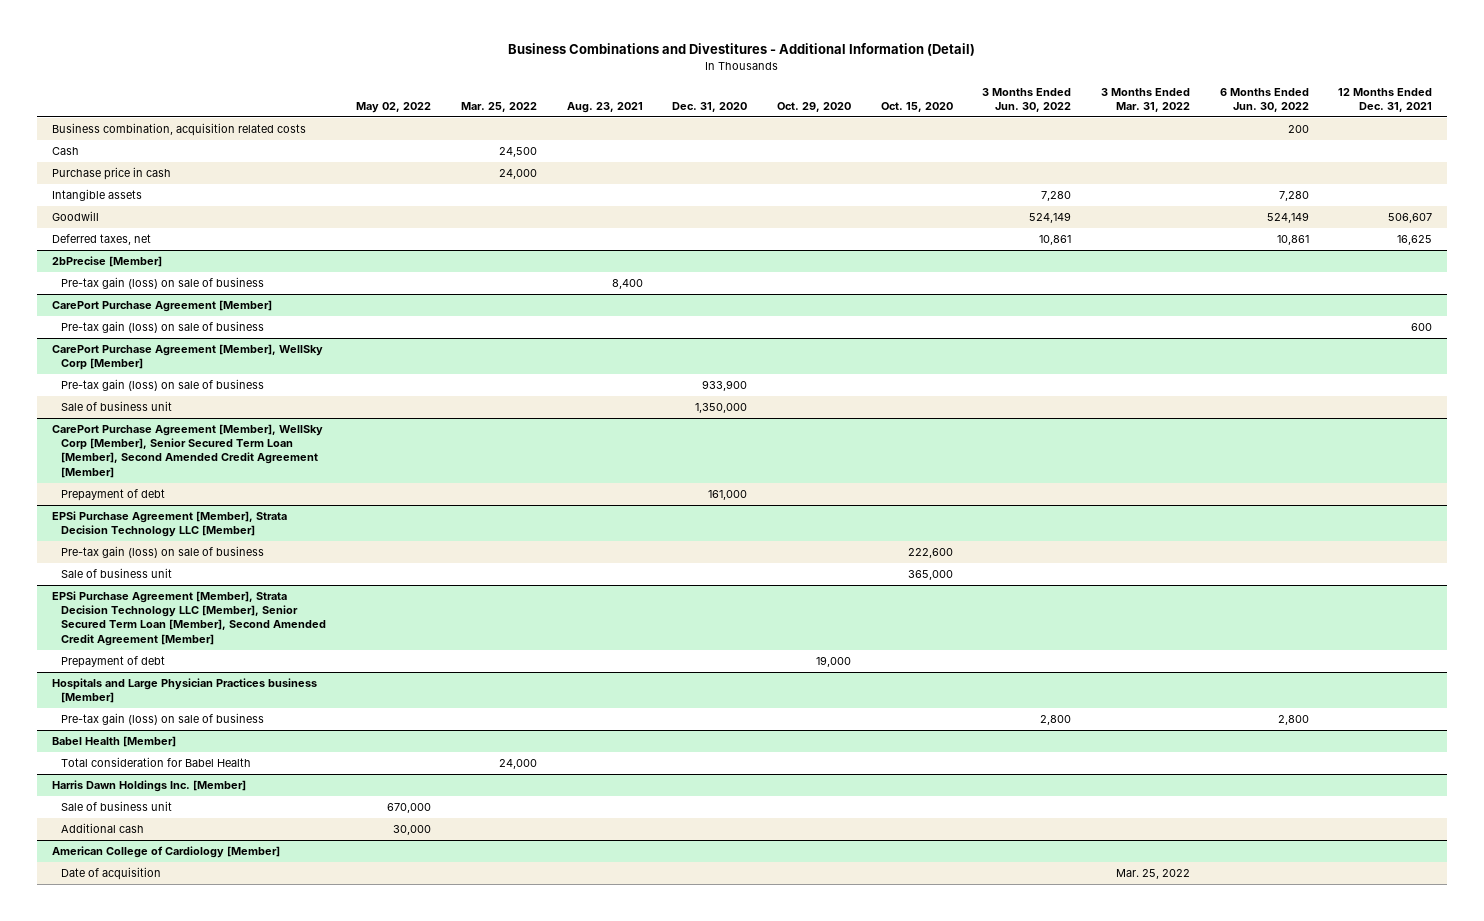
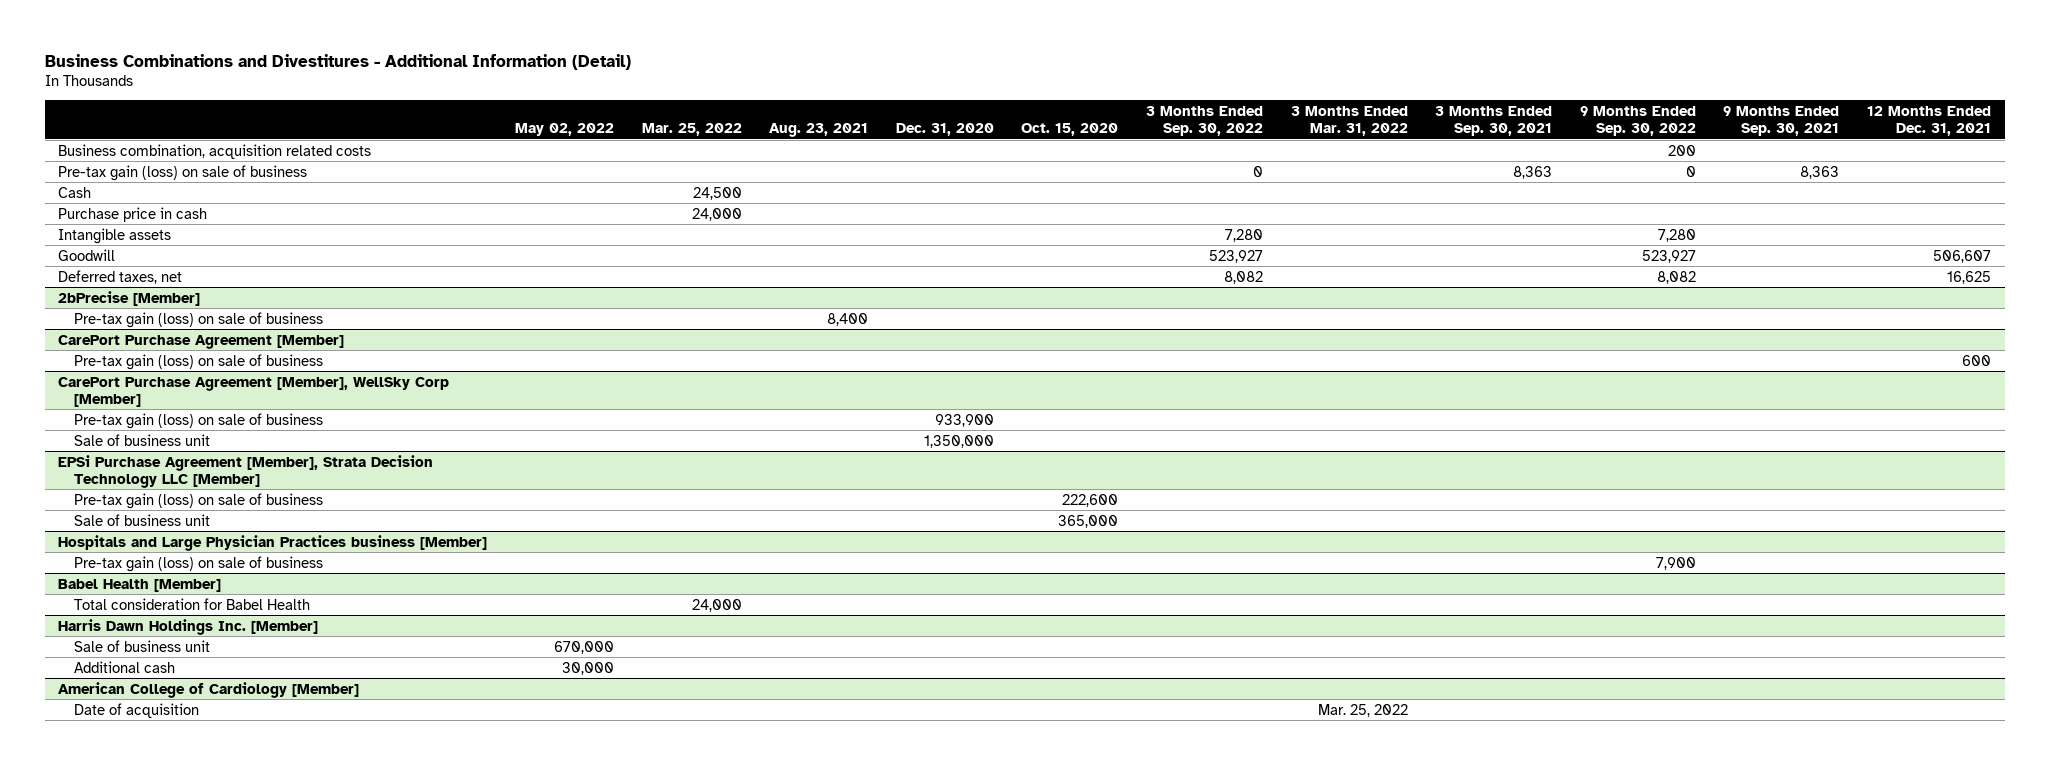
[776,101,851,112] Oct. 29, 2020 -> none
[982,87,1072,112] 3 Months Ended Jun. 30, 2022 -> none
[1219,87,1309,112] 6 Months Ended Jun. 30, 2022 -> none
none -> [1145,106,1263,136] 3 Months Ended Sep. 30, 2022
none -> [1435,106,1553,136] 3 Months Ended Sep. 30, 2021
none -> [1579,106,1696,136] 9 Months Ended Sep. 30, 2022
none -> [1723,106,1840,136] 9 Months Ended Sep. 30, 2021
none -> [58,164,308,181] Pre-tax gain (loss) on sale of business
[51,424,323,478] CarePort Purchase Agreement [Member], WellSky Corp [Member], Senior Secured Term Loan [Member], Second Amended Credit Agreement [Member] -> none
[61,489,166,502] Prepayment of debt -> none
[51,591,327,646] EPSi Purchase Agreement [Member], Strata Decision Technology LLC [Member], Senior Secured Term Loan [Member], Second Amended Credit Agreement [Member] -> none
[61,656,166,669] Prepayment of debt -> none

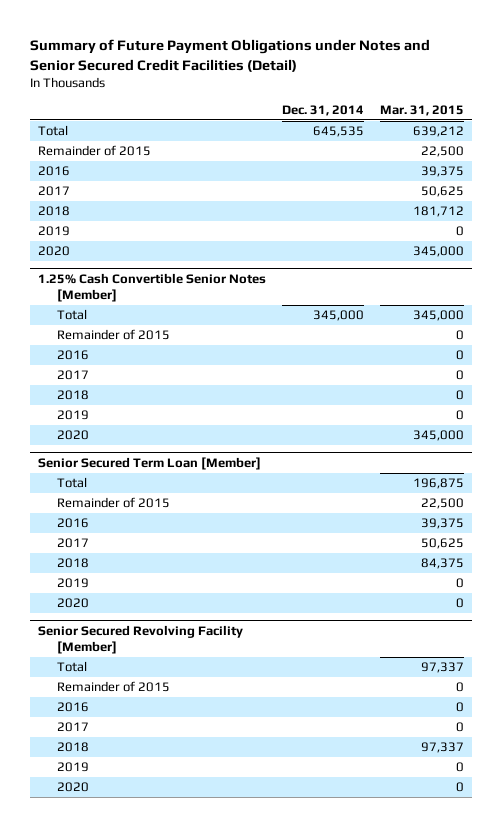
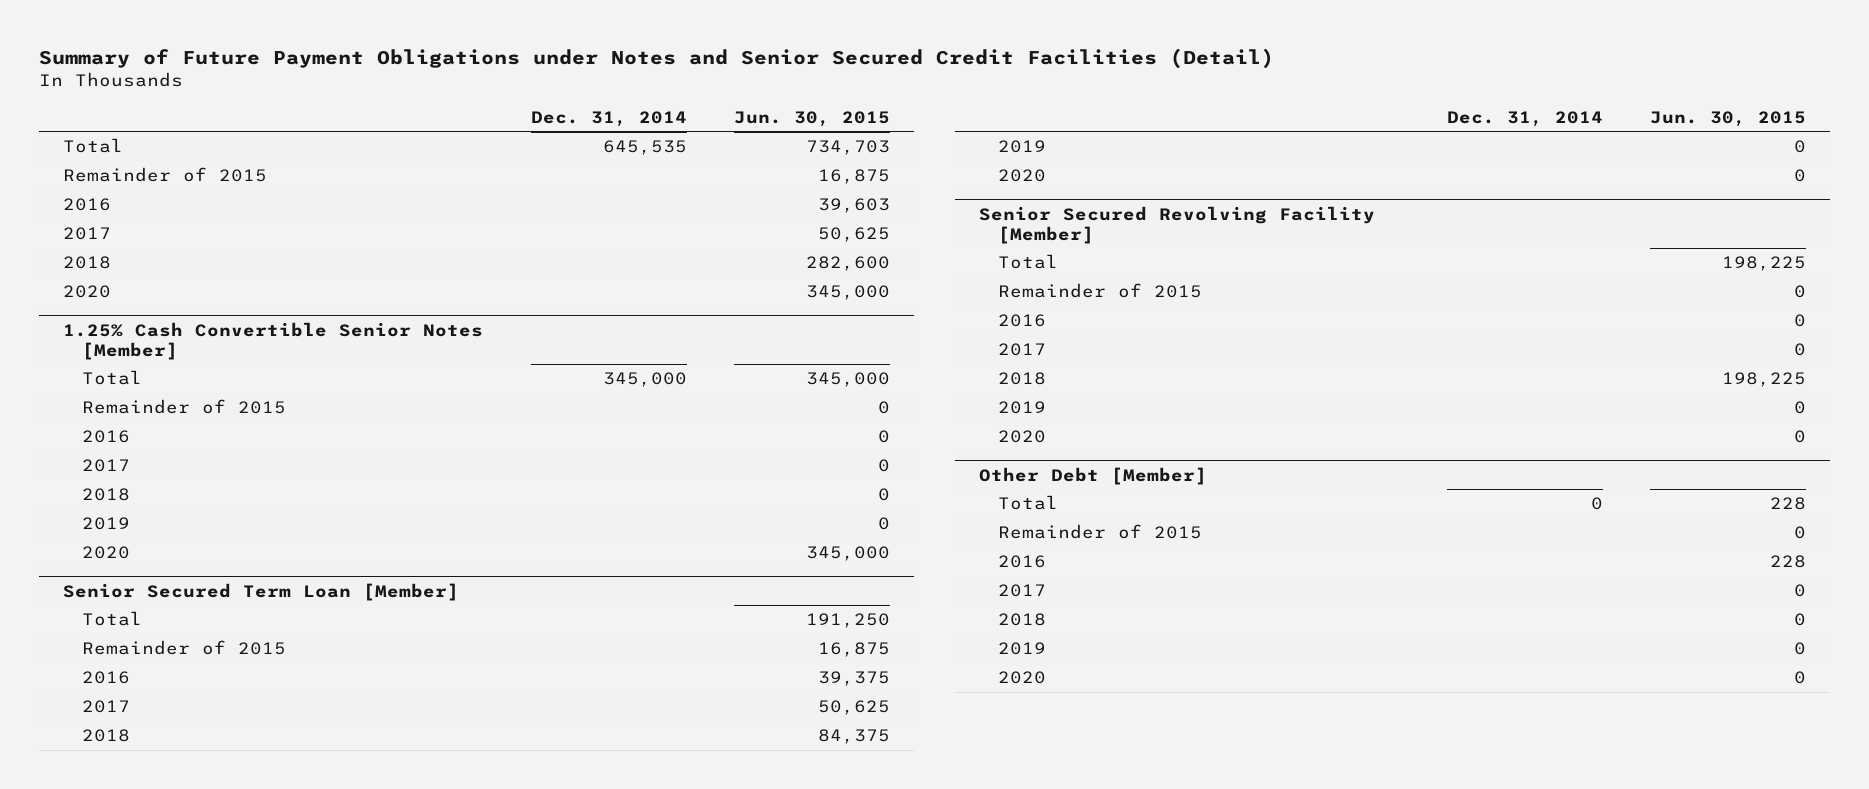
[380,105,465,117] Mar. 31, 2015 -> none
none -> [734,110,891,127] Jun. 30, 2015
[38,226,71,237] 2019 -> none
none -> [978,466,1207,485] Other Debt [Member]
none -> [998,494,1059,510] Total
none -> [998,523,1203,539] Remainder of 2015
none -> [998,554,1047,568] 2016
none -> [998,583,1047,597] 2017
none -> [998,612,1047,626] 2018
none -> [998,641,1047,655] 2019
none -> [998,670,1047,684] 2020

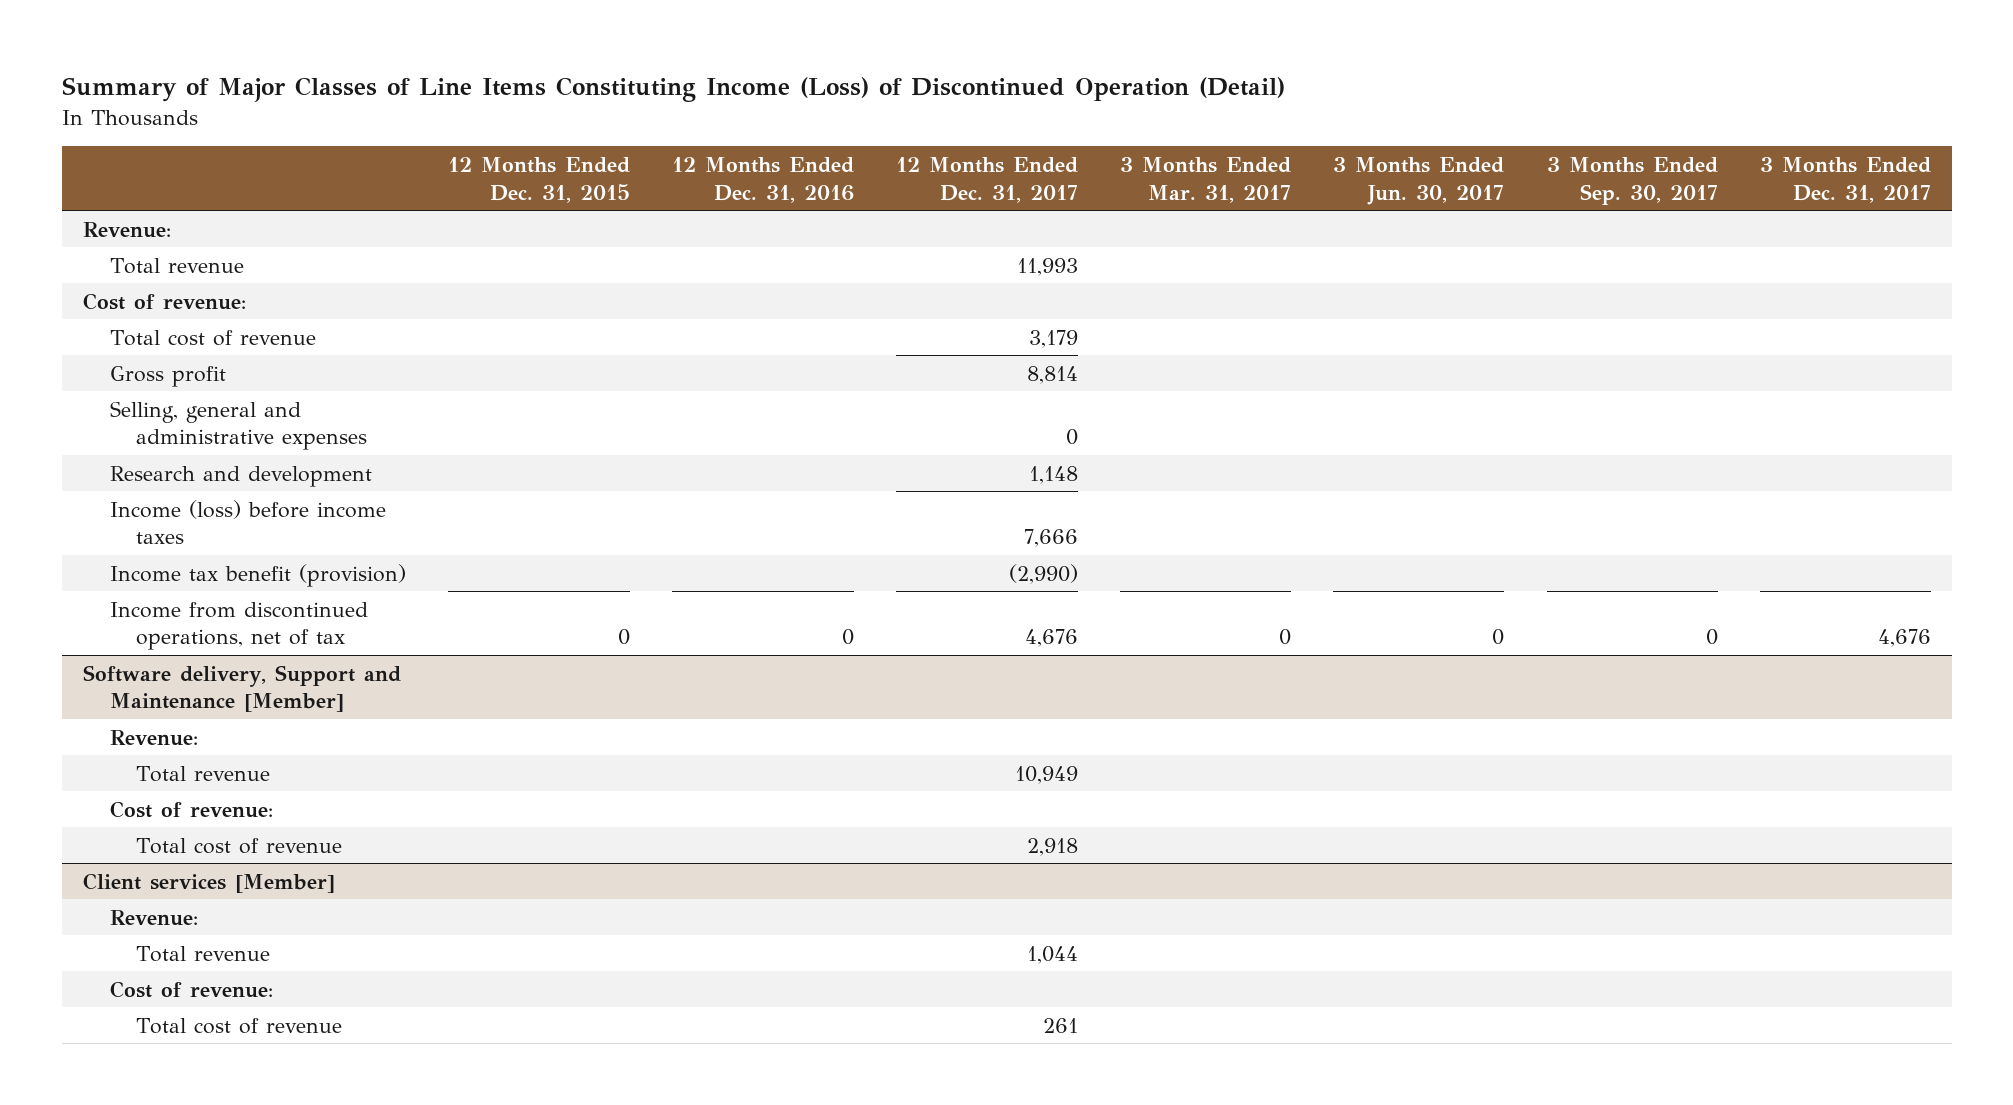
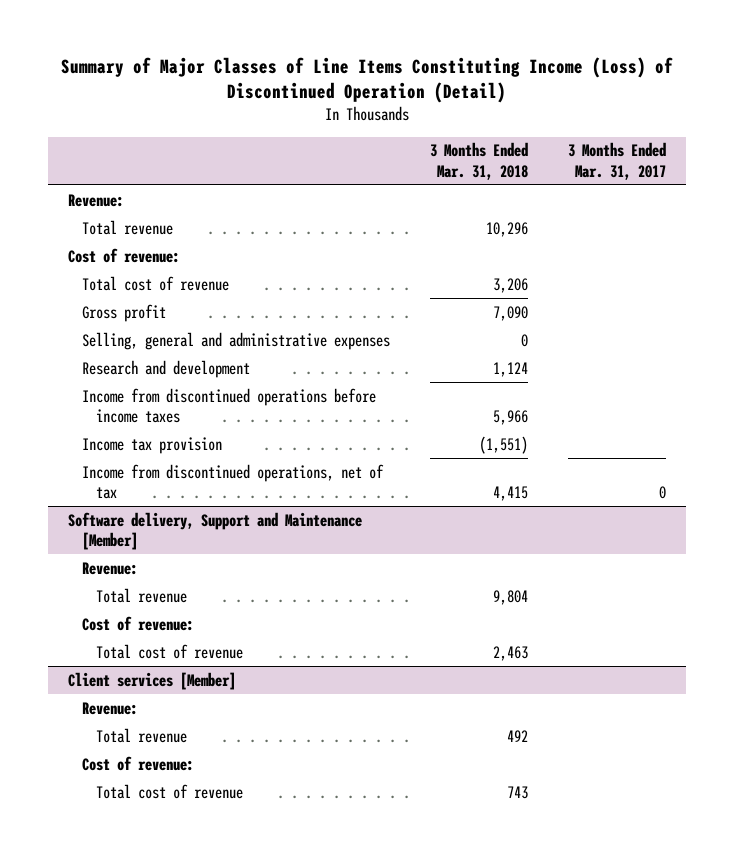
[447,157,630,203] 12 Months Ended Dec. 31, 2015 -> none
[671,157,854,203] 12 Months Ended Dec. 31, 2016 -> none
[896,157,1079,203] 12 Months Ended Dec. 31, 2017 -> none
[1333,157,1505,205] 3 Months Ended Jun. 30, 2017 -> none
[1546,157,1718,205] 3 Months Ended Sep. 30, 2017 -> none
[1759,157,1931,203] 3 Months Ended Dec. 31, 2017 -> none
none -> [430,142,529,180] 3 Months Ended Mar. 31, 2018
[109,499,386,545] Income (loss) before income taxes -> [81,387,376,424] Income from discontinued operations before income taxes
[109,563,406,587] Income tax benefit (provision) -> [81,436,222,454] Income tax provision

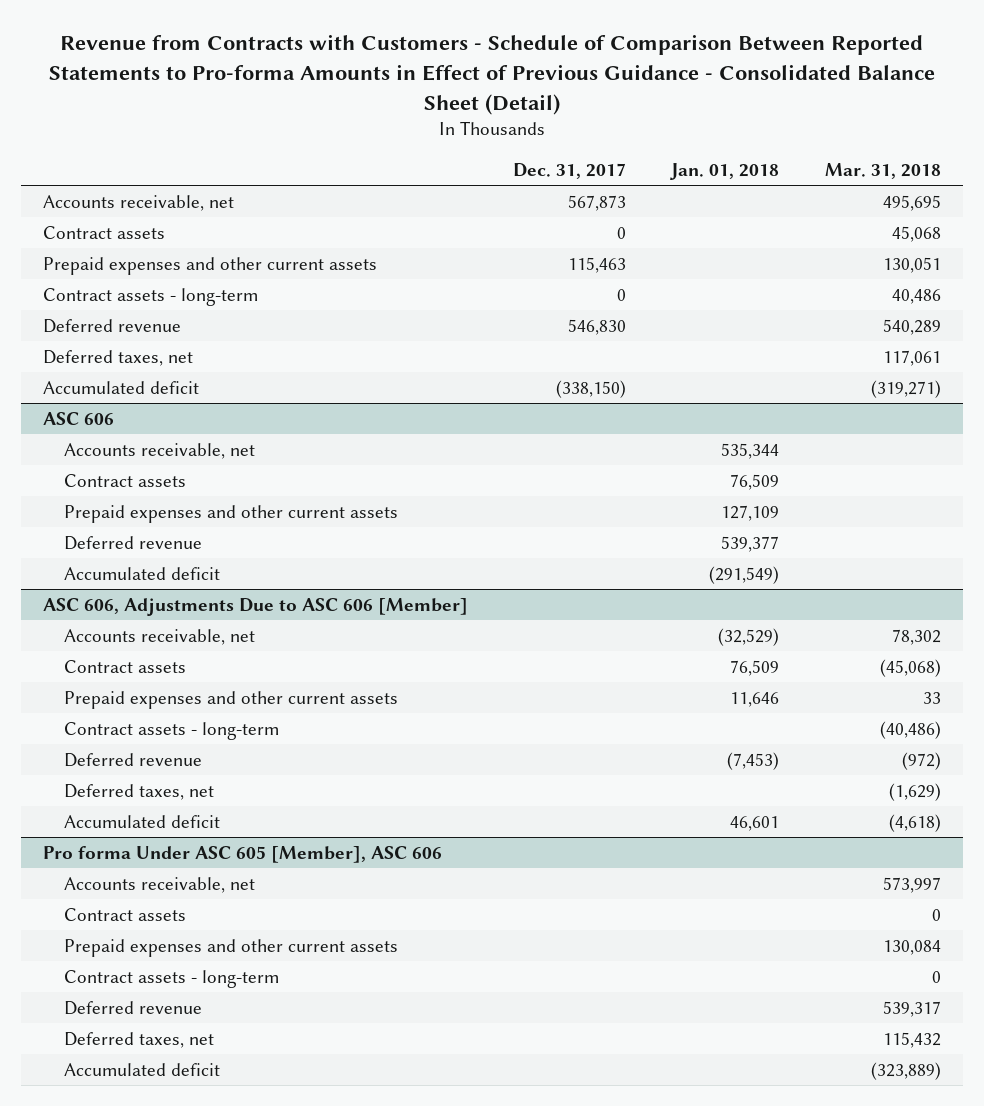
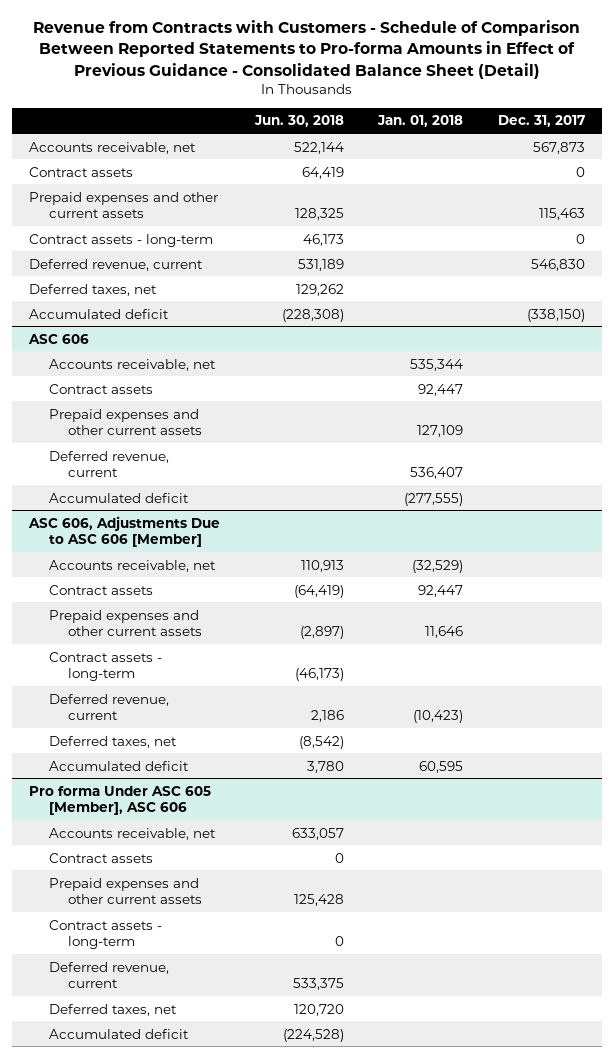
[824,163,941,180] Mar. 31, 2018 -> none
none -> [253,115,344,128] Jun. 30, 2018
[43,318,182,333] Deferred revenue -> [29,258,204,271] Deferred revenue, current
[730,473,780,490] 76,509 -> [418,383,464,396] 92,447
[64,535,203,550] Deferred revenue -> [48,450,169,478] Deferred revenue, current
[721,535,780,552] 539,377 -> [410,467,464,480] 536,407
[709,565,780,584] (291,549) -> [404,492,464,506] (277,555)
[730,659,780,676] 76,509 -> [418,584,464,597] 92,447
[64,752,203,767] Deferred revenue -> [48,693,169,721] Deferred revenue, current
[727,751,780,770] (7,453) -> [413,710,464,724] (10,423)
[730,815,780,831] 46,601 -> [419,760,464,773] 60,595
[64,1000,203,1015] Deferred revenue -> [48,961,169,989] Deferred revenue, current

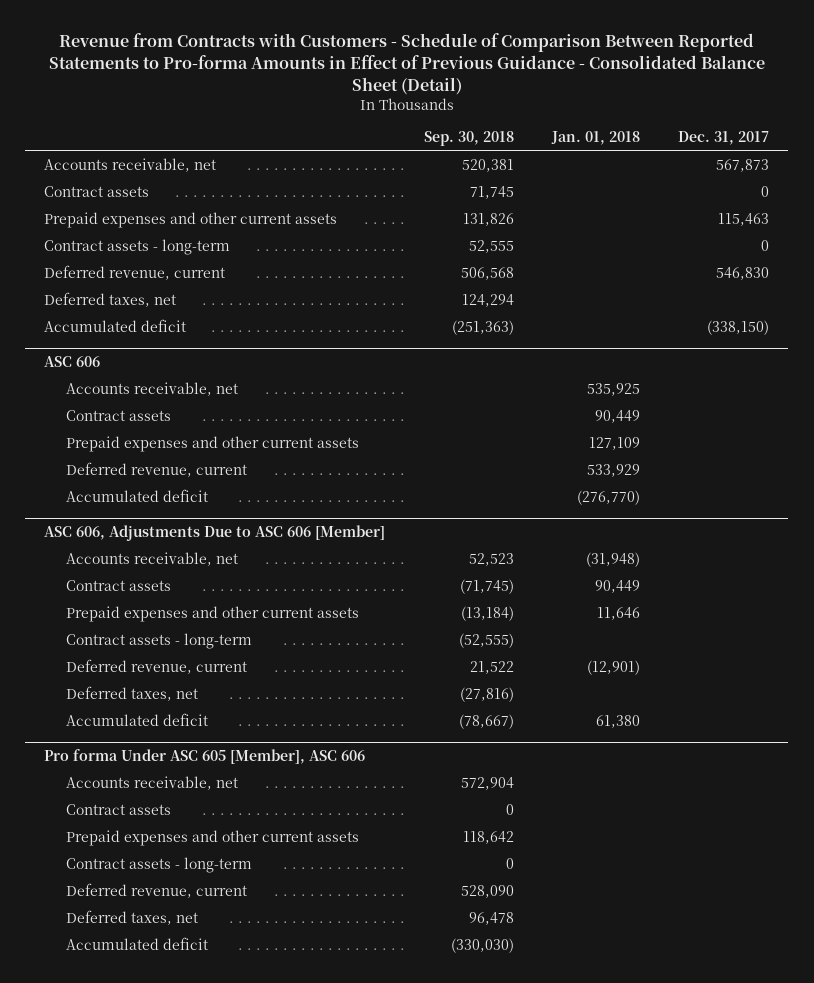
[253,115,344,128] Jun. 30, 2018 -> none
none -> [423,131,514,147] Sep. 30, 2018
[410,358,464,371] 535,344 -> [587,382,641,396] 535,925
[418,383,464,396] 92,447 -> [595,409,641,423] 90,449
[410,467,464,480] 536,407 -> [587,463,641,477] 533,929
[404,492,464,506] (277,555) -> [577,489,641,505] (276,770)
[412,559,464,573] (32,529) -> [586,551,641,567] (31,948)
[418,584,464,597] 92,447 -> [595,579,641,593] 90,449
[413,710,464,724] (10,423) -> [587,659,641,675] (12,901)
[419,760,464,773] 60,595 -> [596,714,641,728] 61,380

